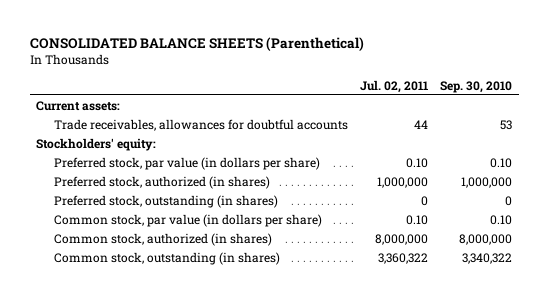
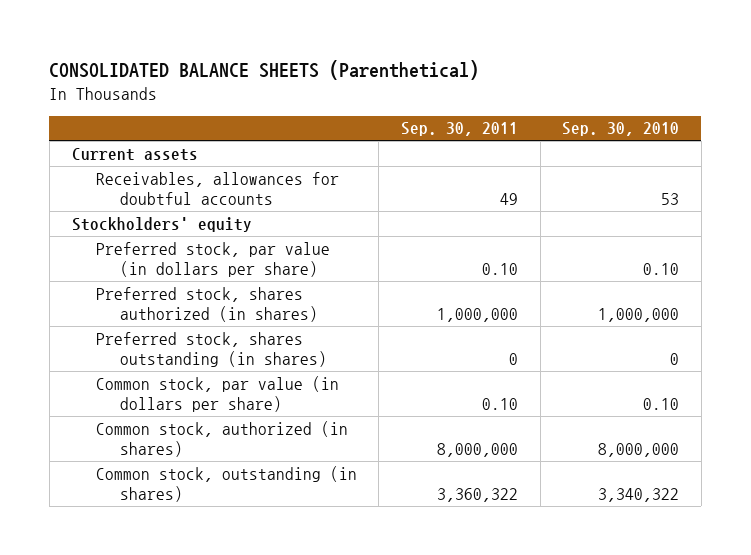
[360,79,429,93] Jul. 02, 2011 -> none
none -> [401,122,519,137] Sep. 30, 2011
[35,100,120,111] Current assets: -> [71,147,198,161] Current assets
[54,118,349,131] Trade receivables, allowances for doubtful accounts -> [95,171,339,205] Receivables, allowances for doubtful accounts
[35,137,156,151] Stockholders' equity: -> [71,216,252,232] Stockholders' equity
[54,175,271,189] Preferred stock, authorized (in shares) -> [95,286,319,322] Preferred stock, shares authorized (in shares)
[54,194,279,208] Preferred stock, outstanding (in shares) -> [95,331,328,367] Preferred stock, shares outstanding (in shares)

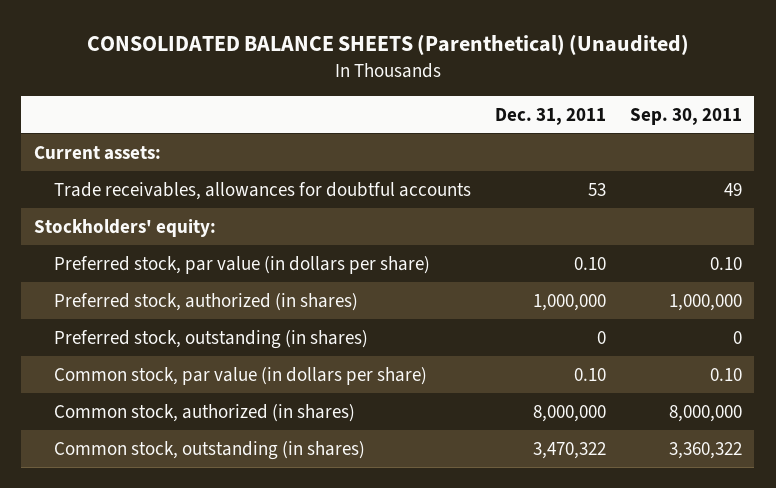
[49,59,480,80] CONSOLIDATED BALANCE SHEETS (Parenthetical) -> [86,34,689,56] CONSOLIDATED BALANCE SHEETS (Parenthetical) (Unaudited)
[562,122,680,137] Sep. 30, 2010 -> none
none -> [494,107,606,125] Dec. 31, 2011
[71,147,198,161] Current assets -> [33,145,161,160] Current assets:
[95,171,339,205] Receivables, allowances for doubtful accounts -> [53,181,471,200] Trade receivables, allowances for doubtful accounts
[71,216,252,232] Stockholders' equity -> [33,218,216,237] Stockholders' equity:
[95,286,319,322] Preferred stock, shares authorized (in shares) -> [53,292,358,311] Preferred stock, authorized (in shares)
[95,331,328,367] Preferred stock, shares outstanding (in shares) -> [53,329,368,349] Preferred stock, outstanding (in shares)

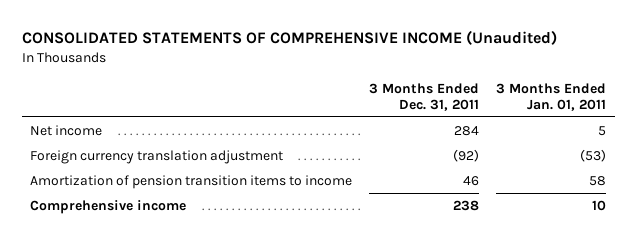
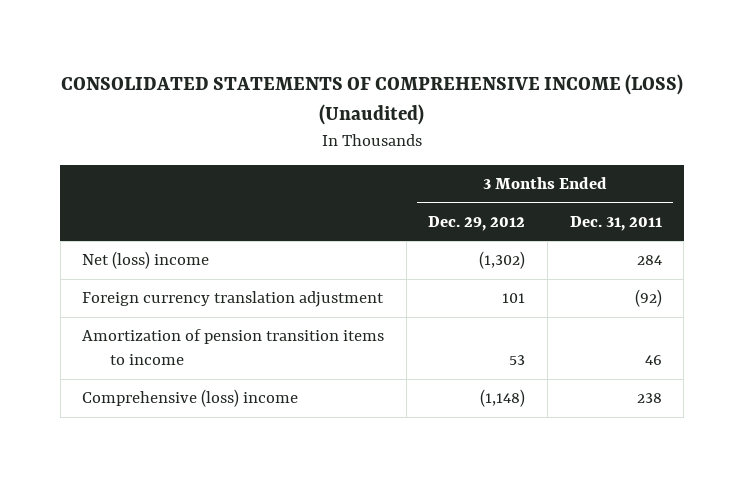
[21,30,557,46] CONSOLIDATED STATEMENTS OF COMPREHENSIVE INCOME (Unaudited) -> [60,74,683,125] CONSOLIDATED STATEMENTS OF COMPREHENSIVE INCOME (LOSS) (Unaudited)
[496,82,607,111] 3 Months Ended Jan. 01, 2011 -> none
none -> [428,215,526,231] Dec. 29, 2012
[30,124,103,136] Net income -> [82,251,210,270] Net (loss) income
[30,199,187,214] Comprehensive income -> [82,389,299,408] Comprehensive (loss) income

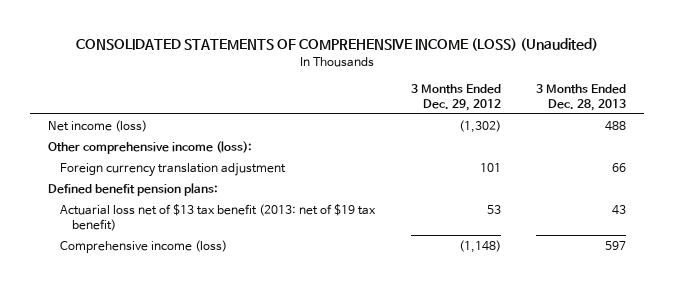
[569,215,662,231] Dec. 31, 2011 -> none
none -> [536,83,627,111] 3 Months Ended Dec. 28, 2013
[82,251,210,270] Net (loss) income -> [48,119,148,132] Net income (loss)
none -> [48,140,253,154] Other comprehensive income (loss):
[82,329,385,366] Amortization of pension transition items to income -> none
none -> [48,182,219,196] Defined benefit pension plans:
none -> [59,203,376,231] Actuarial loss net of $13 tax benefit (2013: net of $19 tax benefit)
[82,389,299,408] Comprehensive (loss) income -> [59,239,227,253] Comprehensive income (loss)

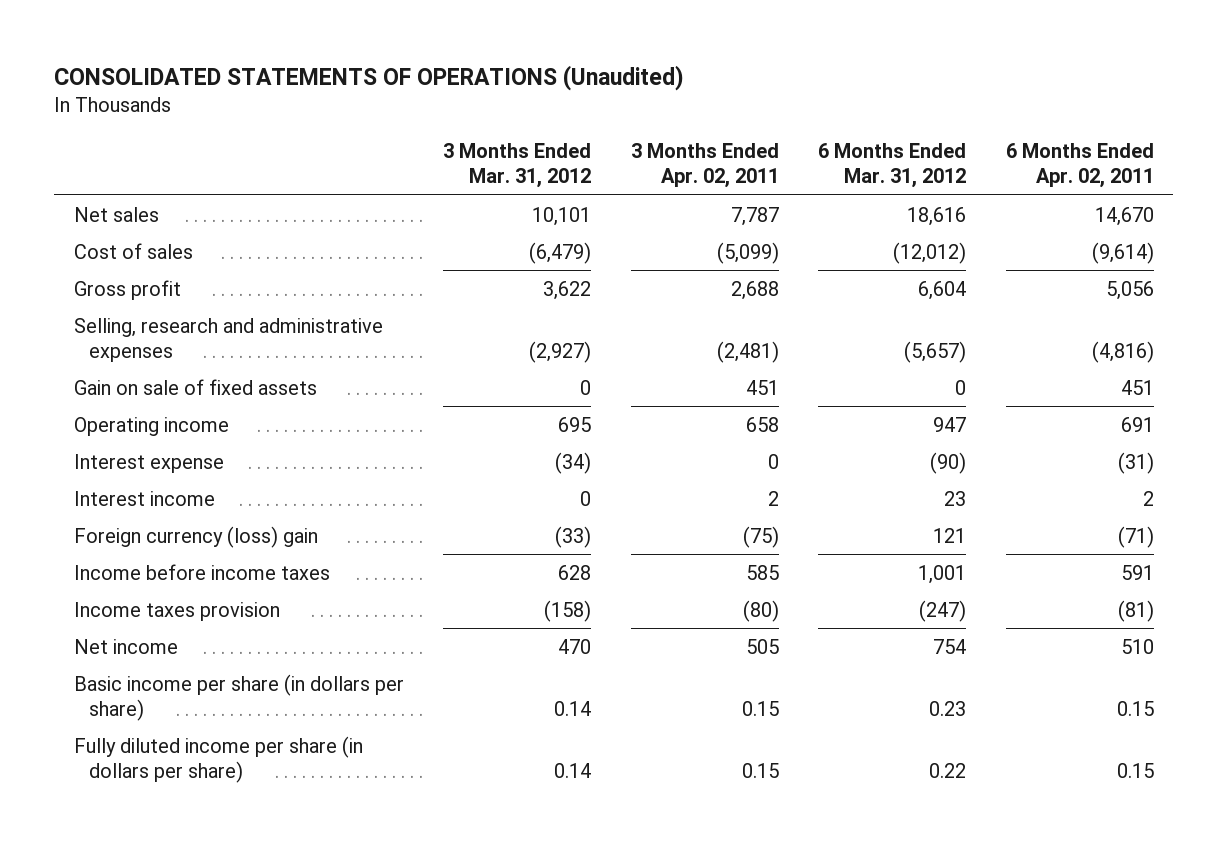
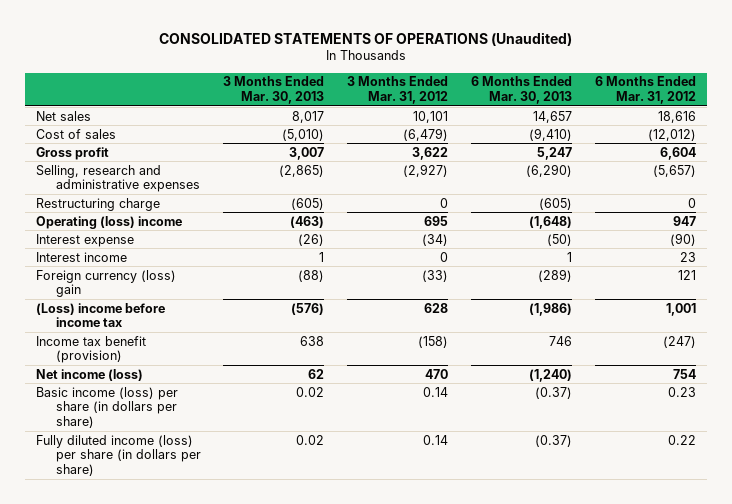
[630,143,779,189] 3 Months Ended Apr. 02, 2011 -> none
[1005,143,1154,189] 6 Months Ended Apr. 02, 2011 -> none
none -> [223,76,325,105] 3 Months Ended Mar. 30, 2013
none -> [470,76,572,105] 6 Months Ended Mar. 30, 2013
[73,378,317,395] Gain on sale of fixed assets -> none
none -> [36,197,161,211] Restructuring charge
[73,416,229,436] Operating income -> [36,215,183,229] Operating (loss) income
[73,563,330,580] Income before income taxes -> [36,302,166,328] (Loss) income before income tax
[73,601,280,621] Income taxes provision -> [36,335,147,364] Income tax benefit (provision)
[73,638,178,654] Net income -> [36,368,144,381] Net income (loss)
[73,673,404,721] Basic income per share (in dollars per share) -> [36,386,179,429] Basic income (loss) per share (in dollars per share)
[73,735,363,783] Fully diluted income per share (in dollars per share) -> [36,434,201,477] Fully diluted income (loss) per share (in dollars per share)

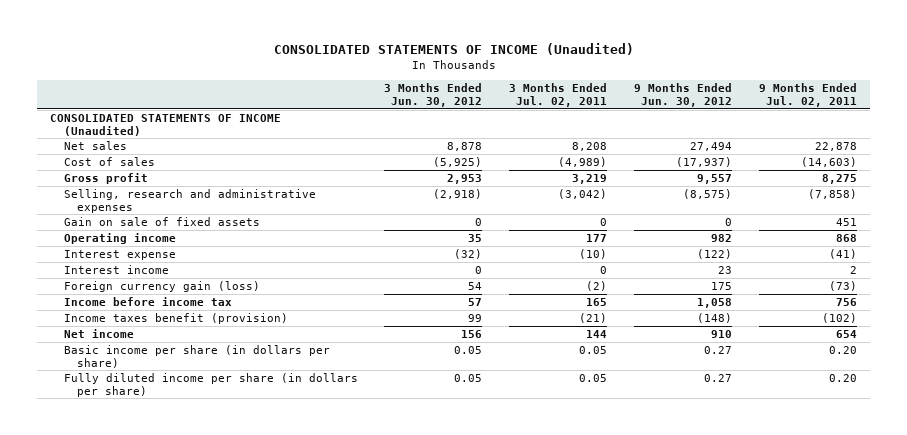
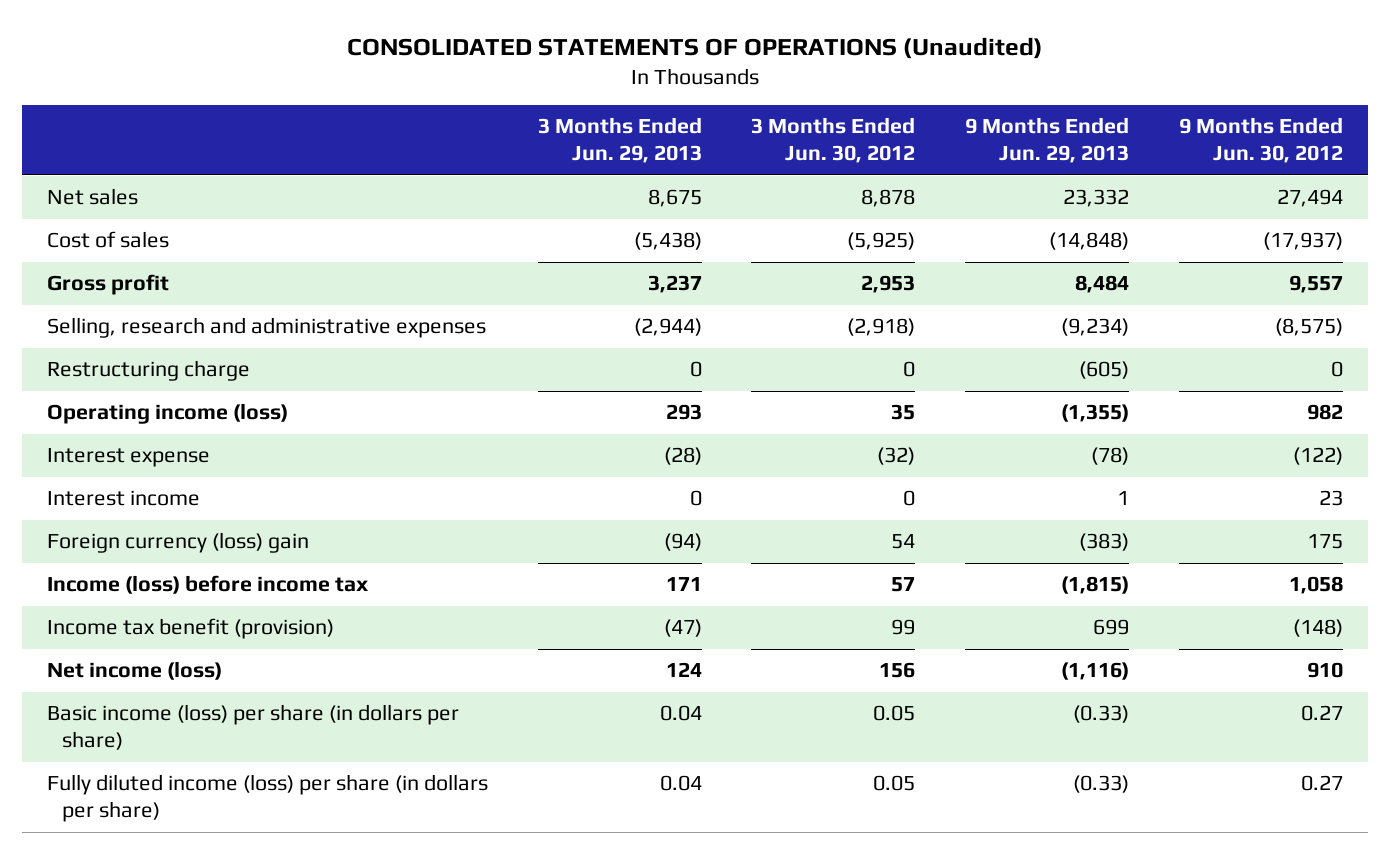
[273,43,634,56] CONSOLIDATED STATEMENTS OF INCOME (Unaudited) -> [346,36,1043,59] CONSOLIDATED STATEMENTS OF OPERATIONS (Unaudited)
[509,83,608,107] 3 Months Ended Jul. 02, 2011 -> none
[758,83,857,107] 9 Months Ended Jul. 02, 2011 -> none
none -> [537,117,702,164] 3 Months Ended Jun. 29, 2013
none -> [965,117,1130,164] 9 Months Ended Jun. 29, 2013
[50,113,282,136] CONSOLIDATED STATEMENTS OF INCOME (Unaudited) -> none
[63,216,260,226] Gain on sale of fixed assets -> none
none -> [46,360,250,382] Restructuring charge
[63,232,176,244] Operating income -> [46,403,288,425] Operating income (loss)
[63,280,260,292] Foreign currency gain (loss) -> [46,532,309,554] Foreign currency (loss) gain
[63,296,232,306] Income before income tax -> [46,575,369,595] Income (loss) before income tax
[63,312,288,324] Income taxes benefit (provision) -> [46,618,334,640] Income tax benefit (provision)
[63,328,134,338] Net income -> [46,661,222,681] Net income (loss)
[63,344,330,368] Basic income per share (in dollars per share) -> [46,704,459,751] Basic income (loss) per share (in dollars per share)
[63,372,358,397] Fully diluted income per share (in dollars per share) -> [46,774,488,823] Fully diluted income (loss) per share (in dollars per share)

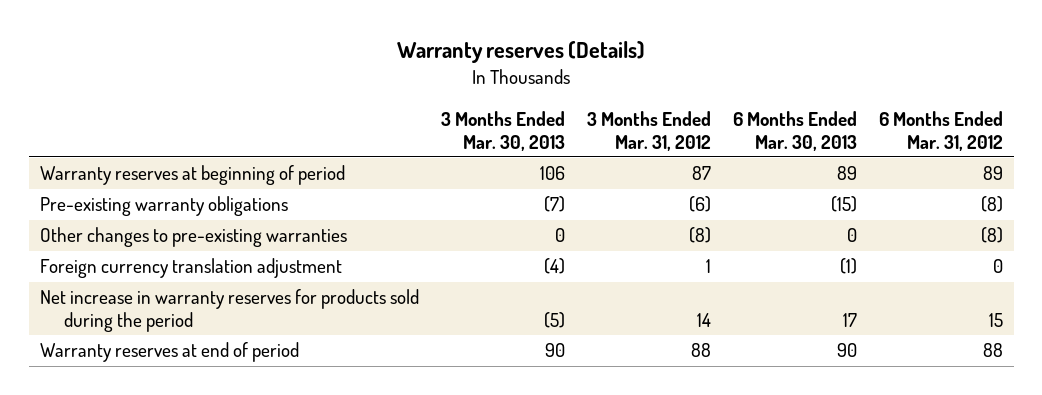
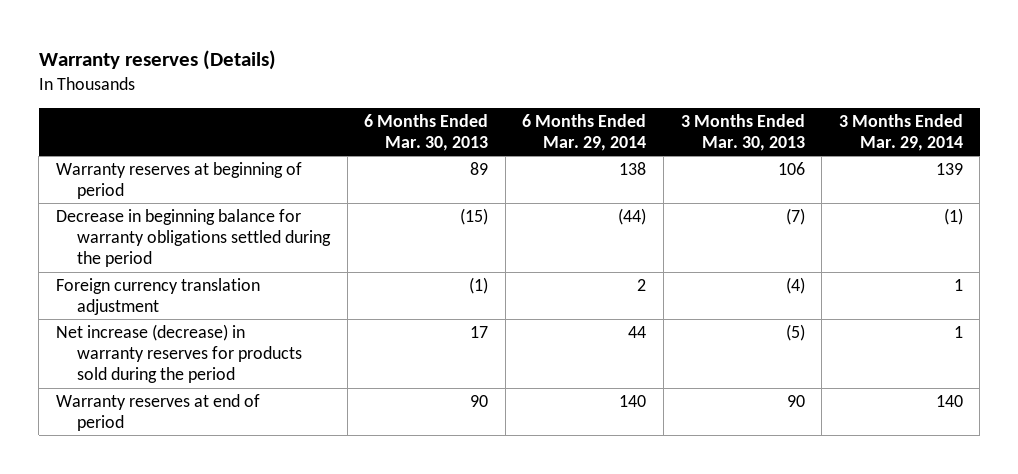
[586,110,711,151] 3 Months Ended Mar. 31, 2012 -> none
[878,110,1003,151] 6 Months Ended Mar. 31, 2012 -> none
none -> [522,113,647,152] 6 Months Ended Mar. 29, 2014
none -> [838,113,963,152] 3 Months Ended Mar. 29, 2014
[39,227,347,248] Other changes to pre-existing warranties -> none
[39,196,288,217] Pre-existing warranty obligations -> [55,208,332,268] Decrease in beginning balance for warranty obligations settled during the period
[39,289,419,333] Net increase in warranty reserves for products sold during the period -> [55,323,303,384] Net increase (decrease) in warranty reserves for products sold during the period

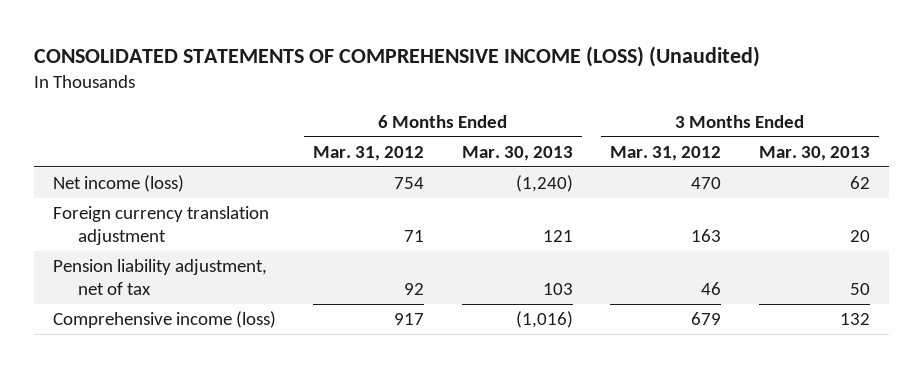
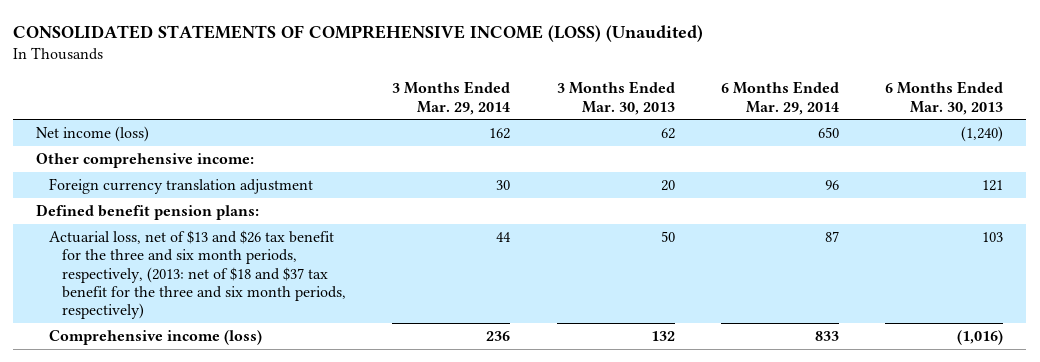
[313,145,425,161] Mar. 31, 2012 -> none
[610,145,722,161] Mar. 31, 2012 -> none
none -> [392,81,511,115] 3 Months Ended Mar. 29, 2014
none -> [720,81,839,115] 6 Months Ended Mar. 29, 2014
none -> [36,152,255,168] Other comprehensive income:
none -> [36,203,260,220] Defined benefit pension plans:
[52,259,267,296] Pension liability adjustment, net of tax -> [49,229,347,320] Actuarial loss, net of $13 and $26 tax benefit for the three and six month periods, respectively, (2013: net of $18 and $37 tax benefit for the three and six month periods, respectively)

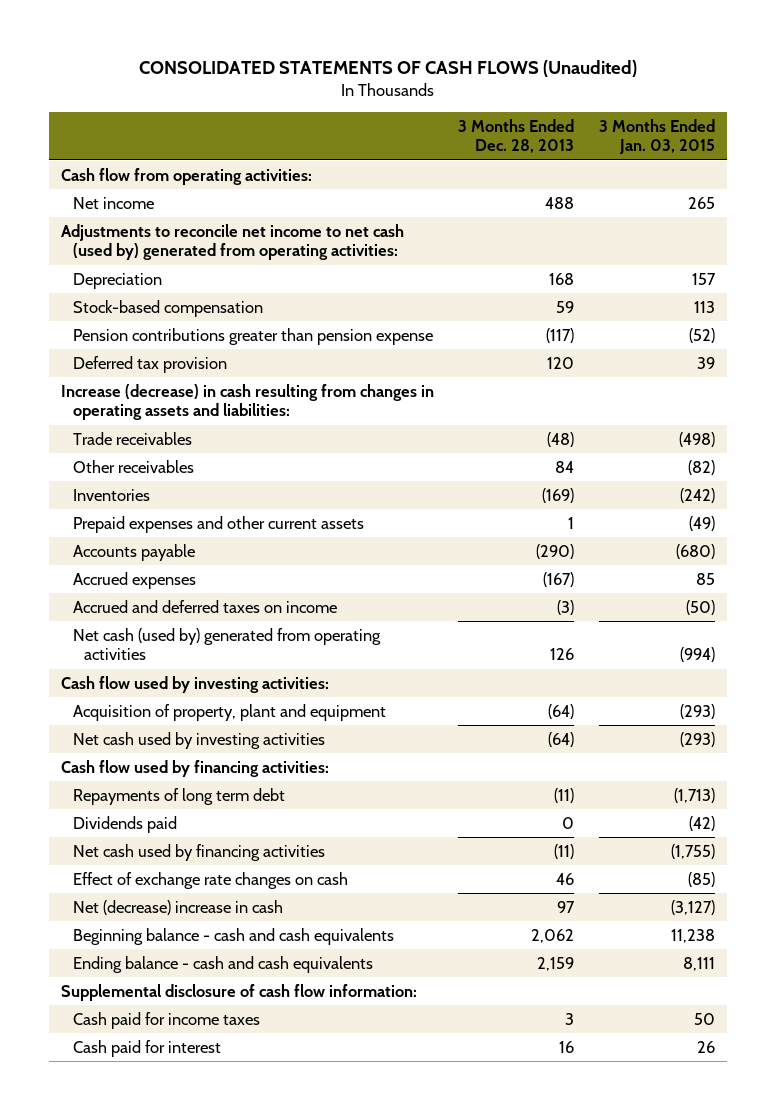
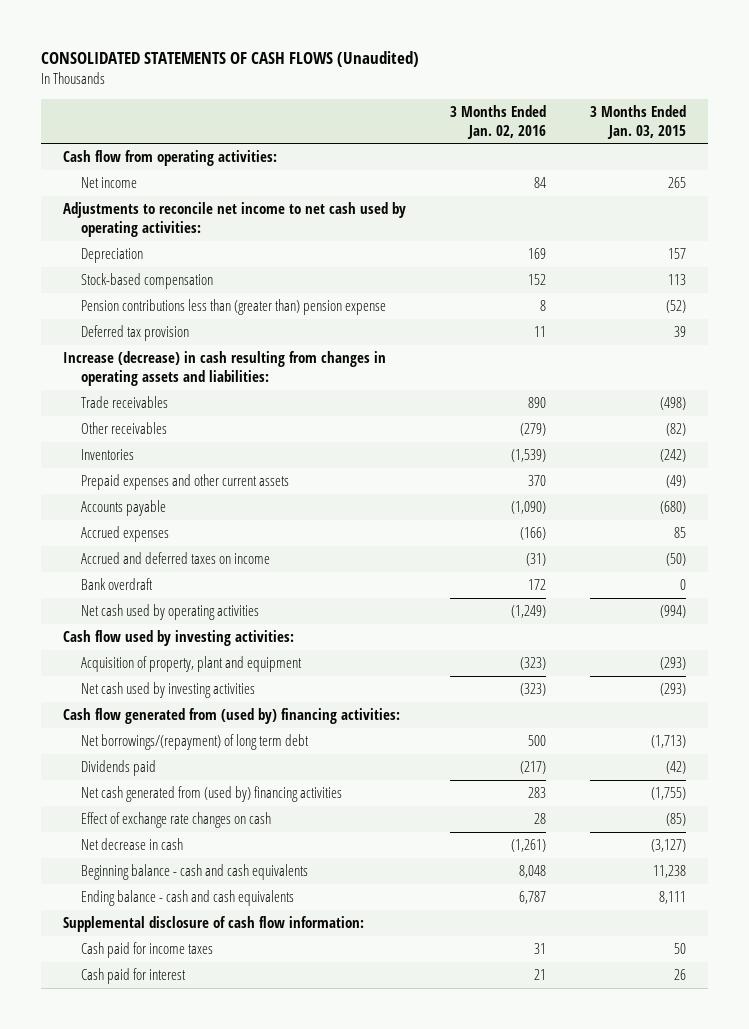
[458,118,575,154] 3 Months Ended Dec. 28, 2013 -> none
none -> [450,104,547,139] 3 Months Ended Jan. 02, 2016
[60,223,404,261] Adjustments to reconcile net income to net cash (used by) generated from operating activities: -> [63,202,407,238] Adjustments to reconcile net income to net cash used by operating activities:
[72,327,433,345] Pension contributions greater than pension expense -> [81,299,387,316] Pension contributions less than (greater than) pension expense
none -> [81,578,154,591] Bank overdraft
[72,627,381,661] Net cash (used by) generated from operating activities -> [81,604,260,621] Net cash used by operating activities
[60,759,329,777] Cash flow used by financing activities: -> [63,708,401,725] Cash flow generated from (used by) financing activities:
[72,787,285,805] Repayments of long term debt -> [81,734,310,751] Net borrowings/(repayment) of long term debt
[72,843,325,861] Net cash used by financing activities -> [81,786,343,803] Net cash generated from (used by) financing activities
[72,899,283,915] Net (decrease) increase in cash -> [81,838,184,851] Net decrease in cash

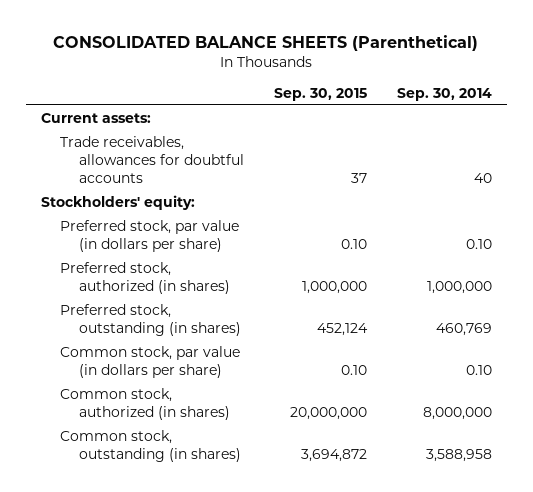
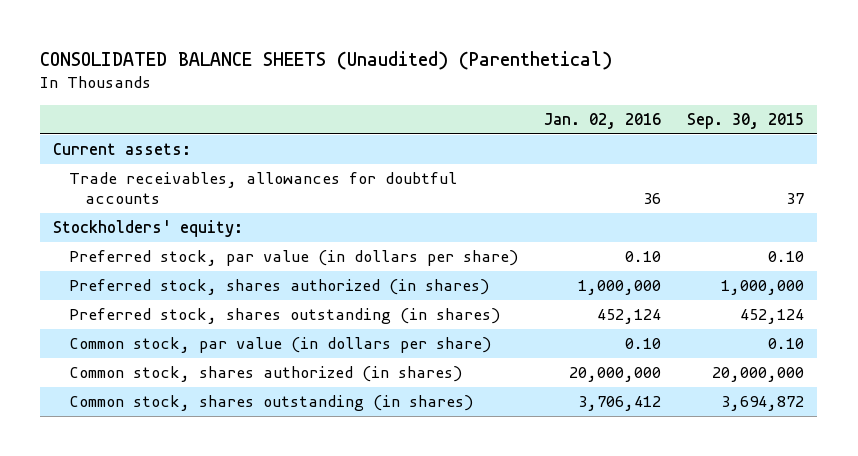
[53,35,479,52] CONSOLIDATED BALANCE SHEETS (Parenthetical) -> [40,51,613,71] CONSOLIDATED BALANCE SHEETS (Unaudited) (Parenthetical)
[396,87,492,101] Sep. 30, 2014 -> none
none -> [544,113,662,130] Jan. 02, 2016
[60,261,231,294] Preferred stock, authorized (in shares) -> [69,279,490,296] Preferred stock, shares authorized (in shares)
[60,303,242,336] Preferred stock, outstanding (in shares) -> [69,308,501,325] Preferred stock, shares outstanding (in shares)
[60,387,231,420] Common stock, authorized (in shares) -> [69,366,463,383] Common stock, shares authorized (in shares)
[60,429,242,462] Common stock, outstanding (in shares) -> [69,395,474,412] Common stock, shares outstanding (in shares)

